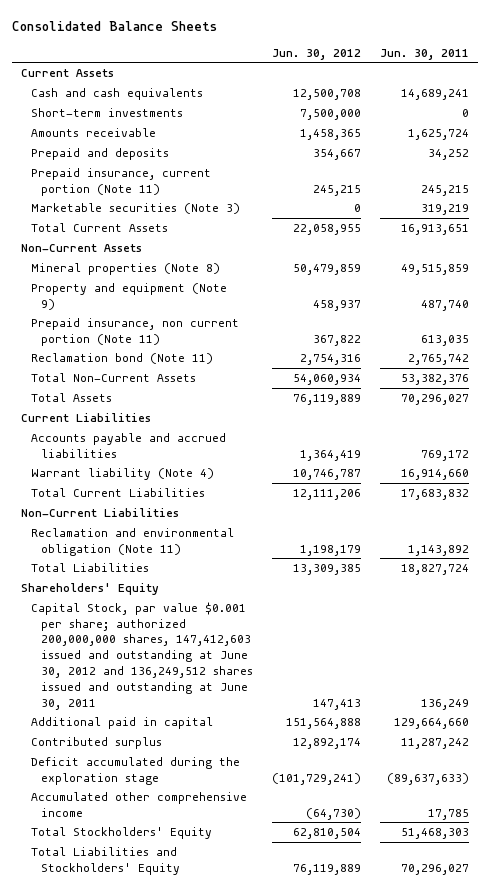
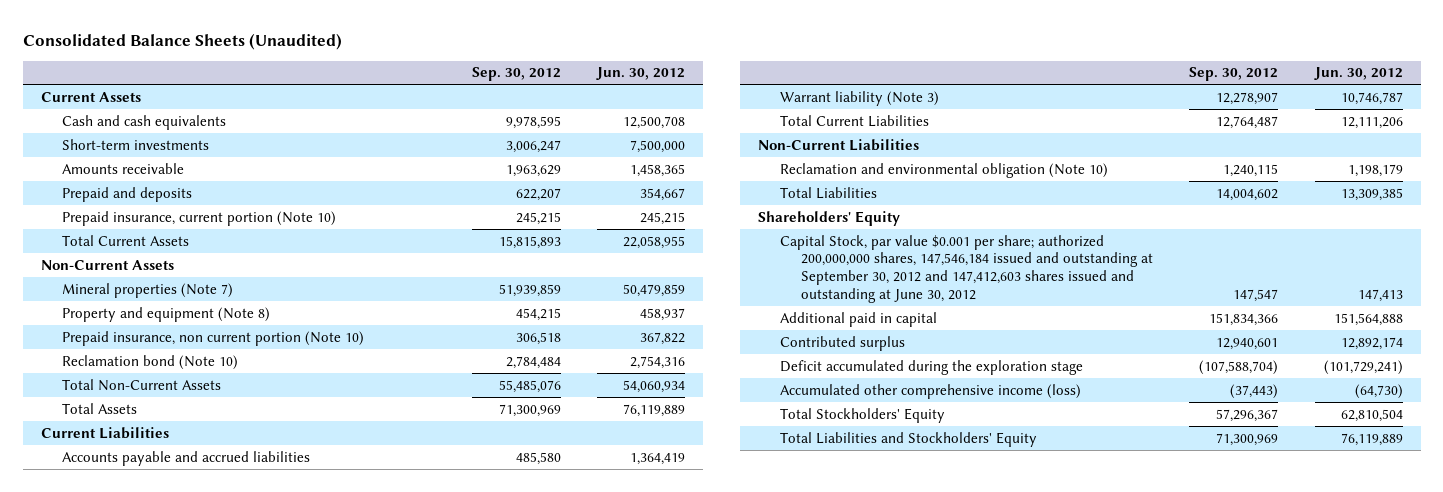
[11,20,217,31] Consolidated Balance Sheets -> [22,32,342,50] Consolidated Balance Sheets (Unaudited)
[379,48,469,60] Jun. 30, 2011 -> none
none -> [471,67,561,82] Sep. 30, 2012
[30,202,240,214] Marketable securities (Note 3) -> none
[30,167,211,196] Prepaid insurance, current portion (Note 11) -> [62,210,337,226] Prepaid insurance, current portion (Note 10)
[30,262,220,275] Mineral properties (Note 8) -> [62,282,234,298] Mineral properties (Note 7)
[30,282,227,310] Property and equipment (Note 9) -> [62,306,271,322] Property and equipment (Note 8)
[30,317,239,346] Prepaid insurance, non current portion (Note 11) -> [62,330,365,346] Prepaid insurance, non current portion (Note 10)
[30,352,213,364] Reclamation bond (Note 11) -> [62,354,239,370] Reclamation bond (Note 10)
[30,467,214,480] Warrant liability (Note 4) -> [779,90,939,106] Warrant liability (Note 3)
[30,527,234,556] Reclamation and environmental obligation (Note 11) -> [779,162,1108,178] Reclamation and environmental obligation (Note 10)
[30,601,253,710] Capital Stock, par value $0.001 per share; authorized 200,000,000 shares, 147,412,603 issued and outstanding at June 30, 2012 and 136,249,512 shares issued and outstanding at June 30, 2011 -> [779,234,1153,303] Capital Stock, par value $0.001 per share; authorized 200,000,000 shares, 147,546,184 issued and outstanding at September 30, 2012 and 147,412,603 shares issued and outstanding at June 30, 2012
[30,791,247,817] Accumulated other comprehensive income -> [779,383,1081,399] Accumulated other comprehensive income (loss)

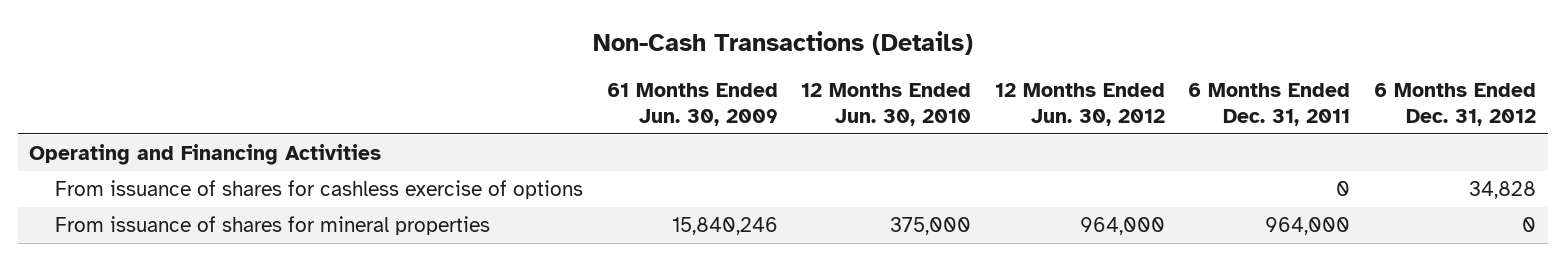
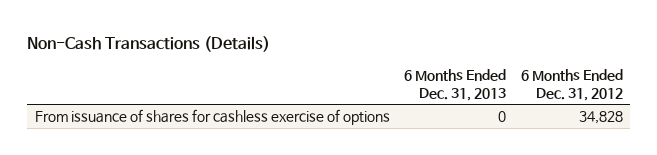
[606,83,778,126] 61 Months Ended Jun. 30, 2009 -> none
[801,83,972,126] 12 Months Ended Jun. 30, 2010 -> none
[994,83,1165,126] 12 Months Ended Jun. 30, 2012 -> none
[1188,83,1351,126] 6 Months Ended Dec. 31, 2011 -> none
none -> [404,68,507,101] 6 Months Ended Dec. 31, 2013
[29,144,382,166] Operating and Financing Activities -> none
[55,216,491,236] From issuance of shares for mineral properties -> none

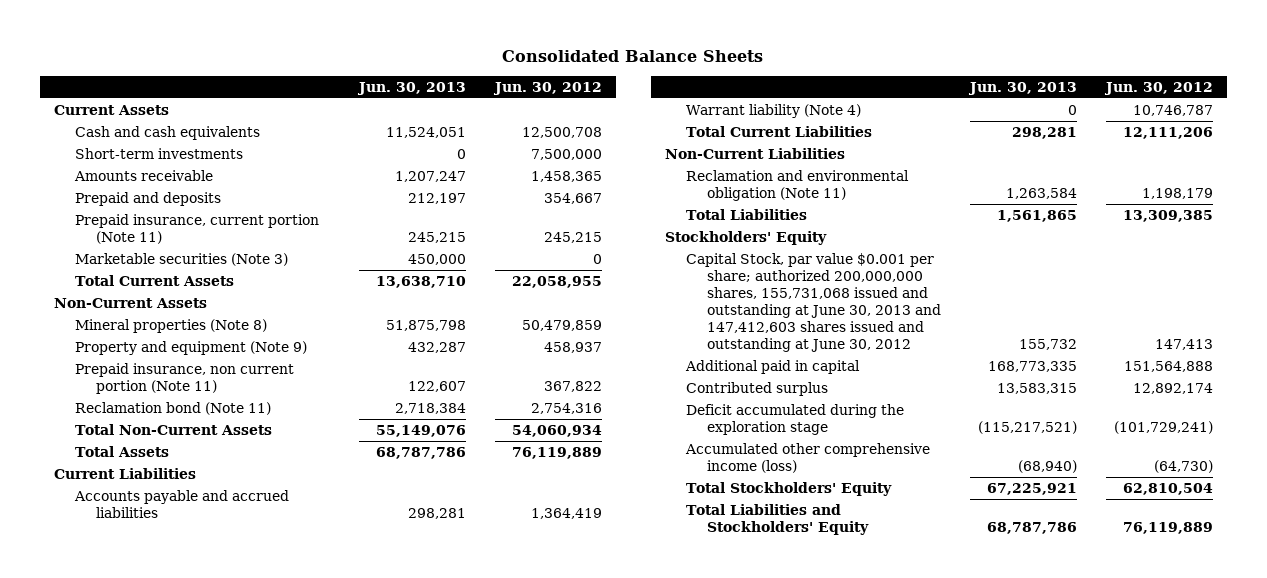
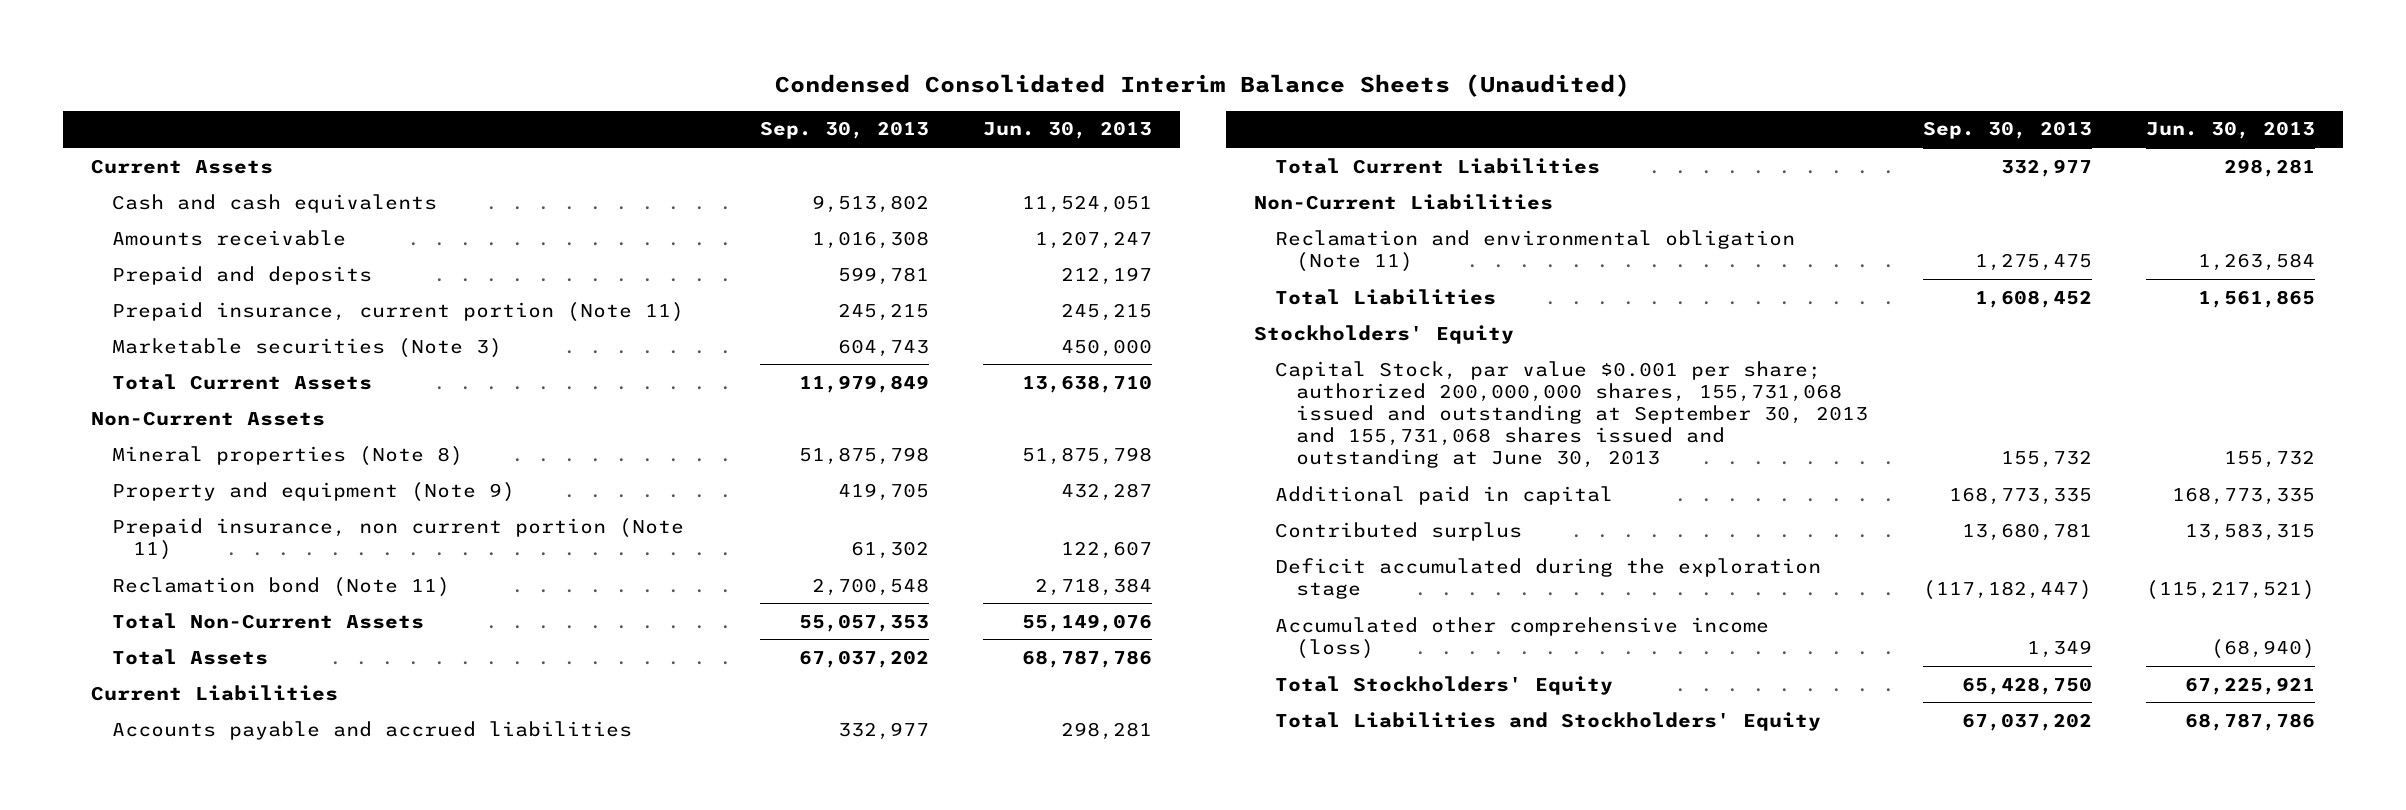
[502,49,764,62] Consolidated Balance Sheets -> [774,74,1630,98] Condensed Consolidated Interim Balance Sheets (Unaudited)
[492,81,602,95] Jun. 30, 2012 -> none
none -> [759,121,929,140] Sep. 30, 2013
[75,148,244,160] Short-term investments -> none
[686,104,862,119] Warrant liability (Note 4) -> none
[686,253,942,353] Capital Stock, par value $0.001 per share; authorized 200,000,000 shares, 155,731,068 issued and outstanding at June 30, 2013 and 147,412,603 shares issued and outstanding at June 30, 2012 -> [1274,360,1868,468] Capital Stock, par value $0.001 per share; authorized 200,000,000 shares, 155,731,068 issued and outstanding at September 30, 2013 and 155,731,068 shares issued and outstanding at June 30, 2013

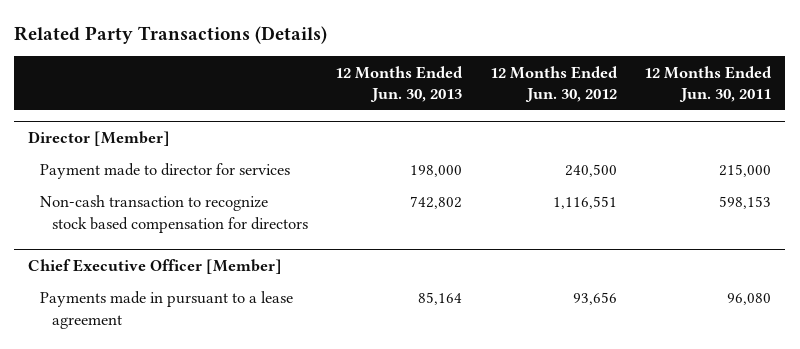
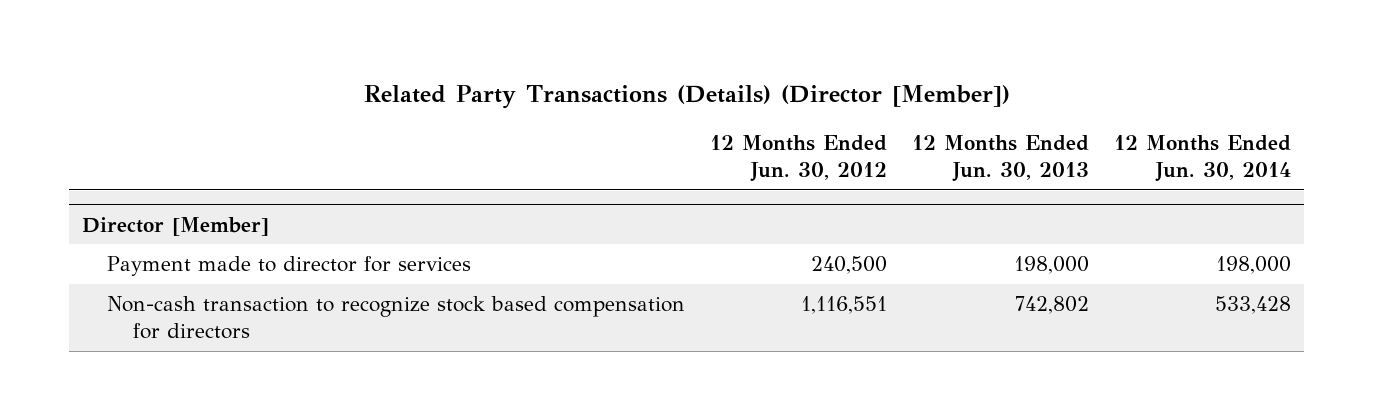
[14,25,328,44] Related Party Transactions (Details) -> [363,84,1010,109] Related Party Transactions (Details) (Director [Member])
[644,65,773,102] 12 Months Ended Jun. 30, 2011 -> none
none -> [1114,135,1292,182] 12 Months Ended Jun. 30, 2014
[28,259,283,275] Chief Executive Officer [Member] -> none
[39,291,293,329] Payments made in pursuant to a lease agreement -> none

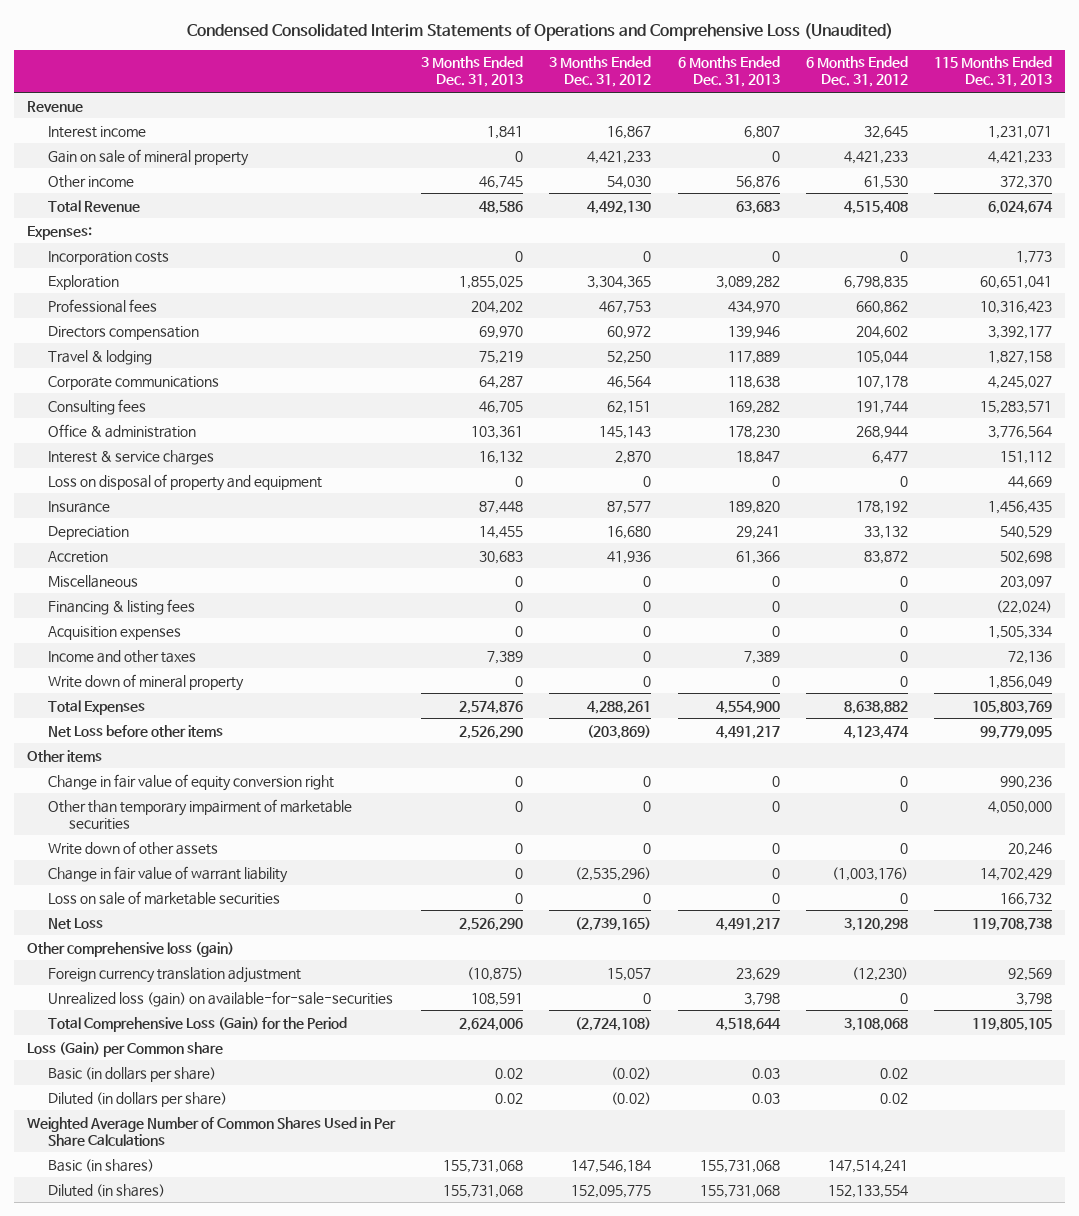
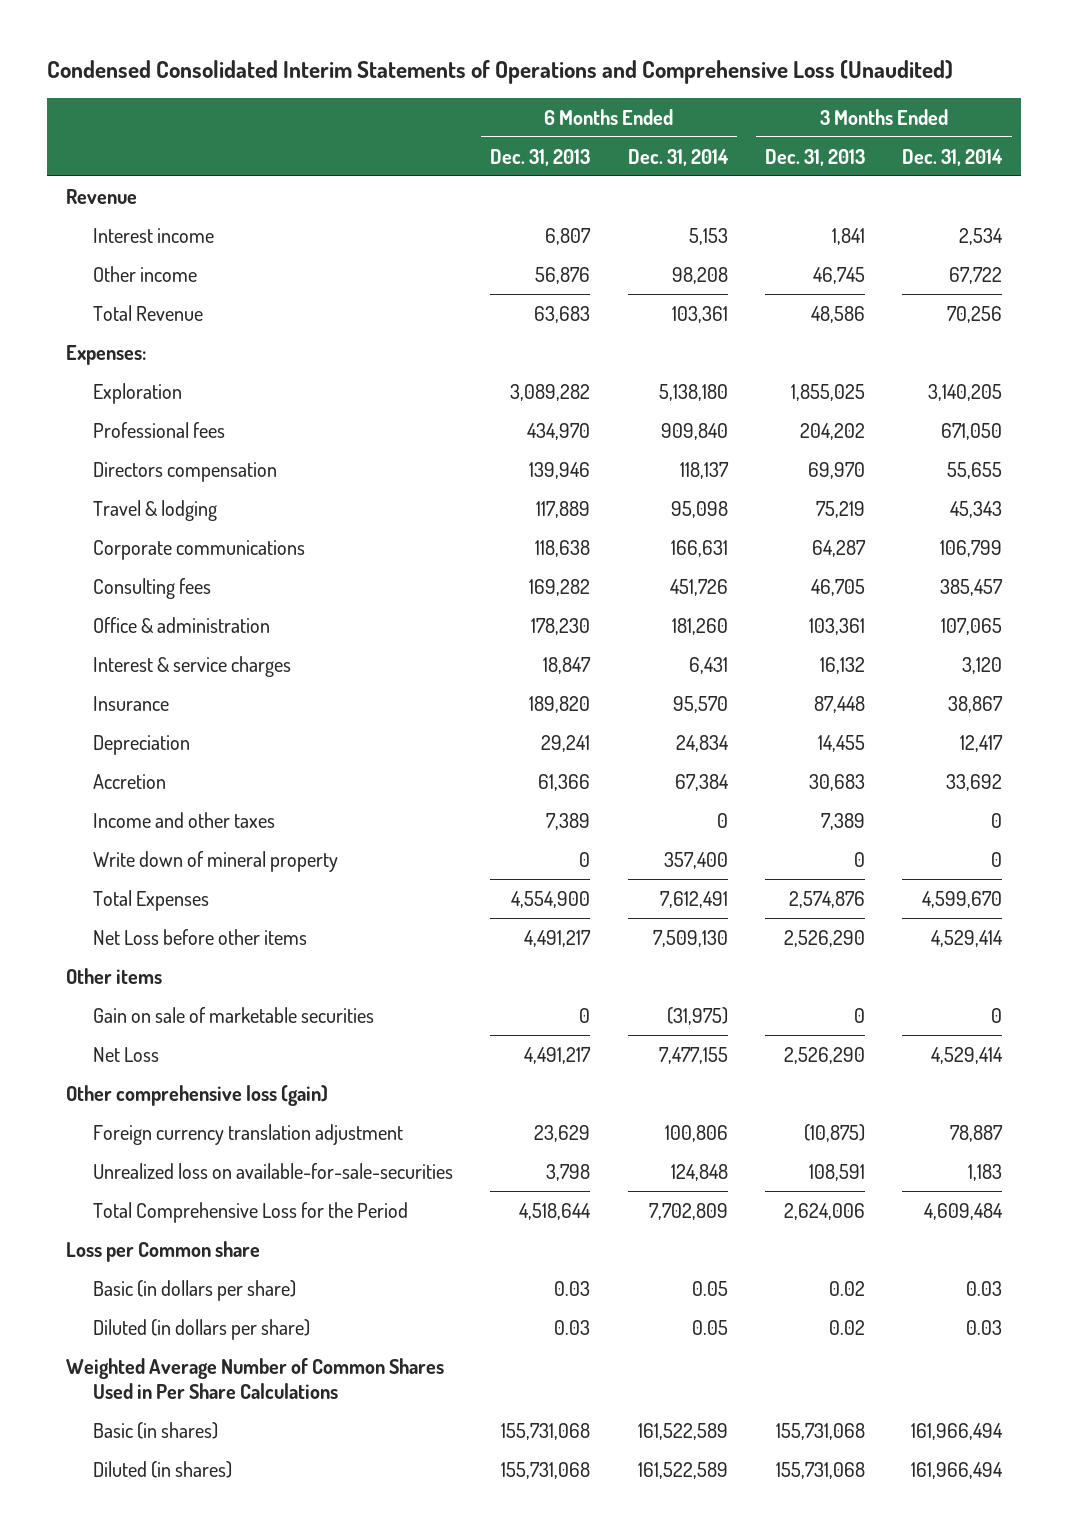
[549,56,652,88] 3 Months Ended Dec. 31, 2012 -> none
[805,56,908,88] 6 Months Ended Dec. 31, 2012 -> none
[933,56,1052,88] 115 Months Ended Dec. 31, 2013 -> none
none -> [627,148,729,166] Dec. 31, 2014
none -> [902,148,1004,166] Dec. 31, 2014
[48,148,250,166] Gain on sale of mineral property -> none
[48,250,170,265] Incorporation costs -> none
[48,473,323,491] Loss on disposal of property and equipment -> none
[48,574,139,588] Miscellaneous -> none
[48,598,196,615] Financing & listing fees -> none
[48,625,182,640] Acquisition expenses -> none
[48,773,335,791] Change in fair value of equity conversion right -> none
[48,798,353,830] Other than temporary impairment of marketable securities -> none
[48,840,219,855] Write down of other assets -> none
[48,865,289,883] Change in fair value of warrant liability -> none
[48,890,281,905] Loss on sale of marketable securities -> [92,1006,374,1023] Gain on sale of marketable securities
[48,990,394,1007] Unrealized loss (gain) on available-for-sale-securities -> [92,1162,453,1179] Unrealized loss on available-for-sale-securities
[48,1016,348,1032] Total Comprehensive Loss (Gain) for the Period -> [92,1201,408,1223] Total Comprehensive Loss for the Period
[27,1041,224,1057] Loss (Gain) per Common share -> [65,1240,260,1262] Loss per Common share

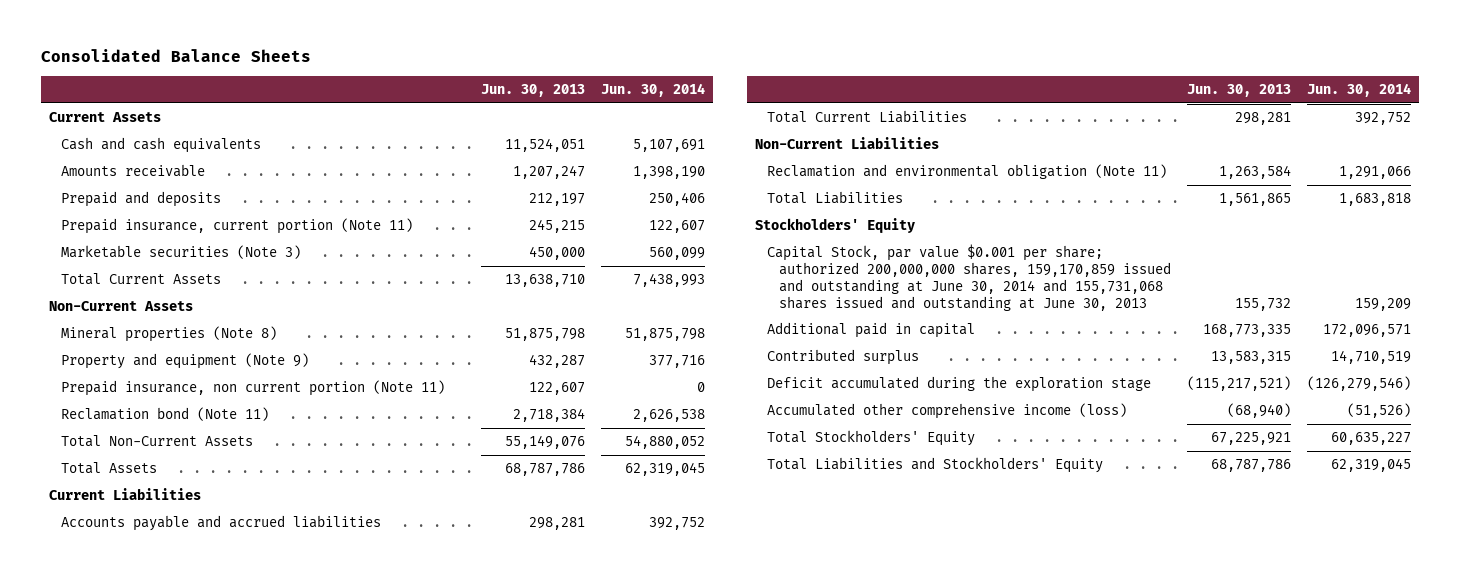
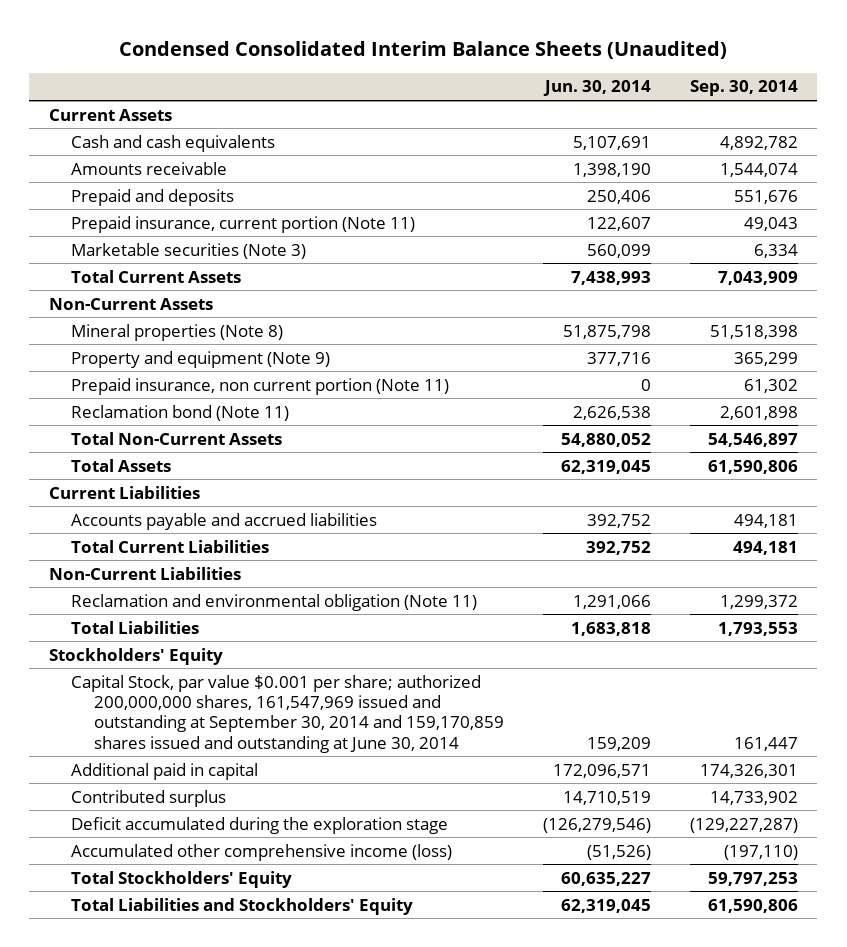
[40,48,311,62] Consolidated Balance Sheets -> [119,40,728,59] Condensed Consolidated Interim Balance Sheets (Unaudited)
[480,83,585,97] Jun. 30, 2013 -> none
none -> [689,80,798,97] Sep. 30, 2014
[766,244,1171,311] Capital Stock, par value $0.001 per share; authorized 200,000,000 shares, 159,170,859 issued and outstanding at June 30, 2014 and 155,731,068 shares issued and outstanding at June 30, 2013 -> [71,674,504,753] Capital Stock, par value $0.001 per share; authorized 200,000,000 shares, 161,547,969 issued and outstanding at September 30, 2014 and 159,170,859 shares issued and outstanding at June 30, 2014

